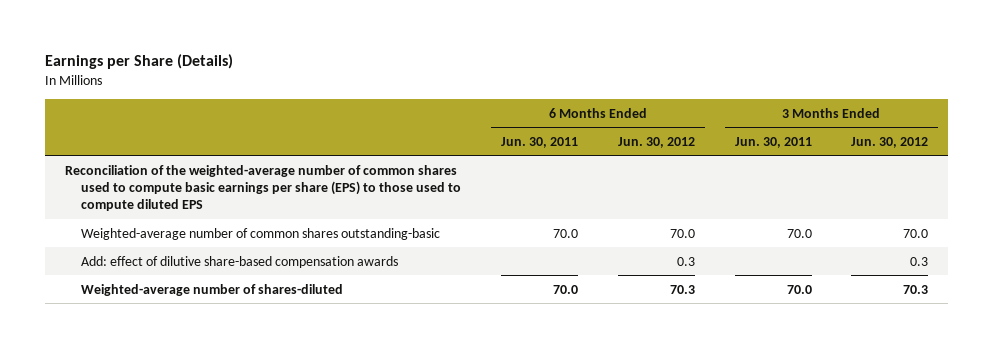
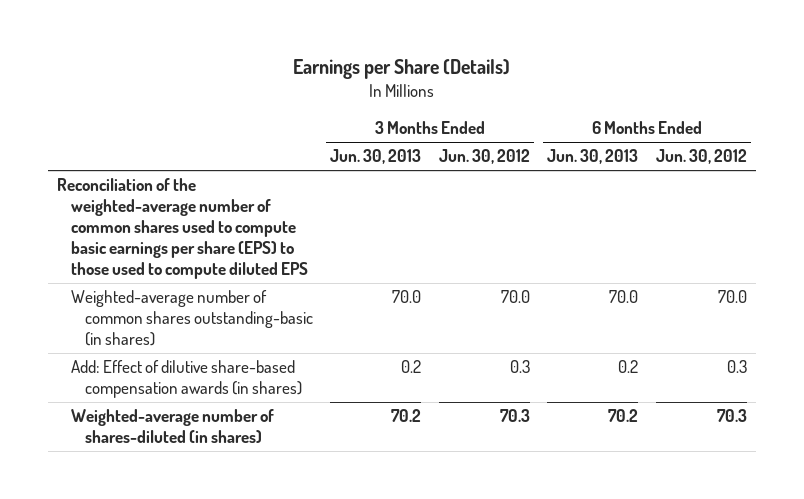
[501,136,579,148] Jun. 30, 2011 -> none
[734,136,812,148] Jun. 30, 2011 -> none
none -> [330,149,422,165] Jun. 30, 2013
none -> [547,149,639,165] Jun. 30, 2013
[81,227,441,240] Weighted-average number of common shares outstanding-basic -> [70,290,313,347] Weighted-average number of common shares outstanding-basic (in shares)
[81,255,399,268] Add: effect of dilutive share-based compensation awards -> [70,360,302,399] Add: Effect of dilutive share-based compensation awards (in shares)
[81,283,344,296] Weighted-average number of shares-diluted -> [70,409,274,444] Weighted-average number of shares-diluted (in shares)

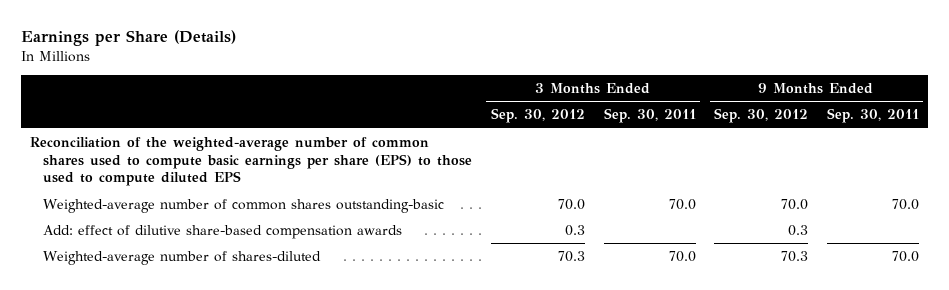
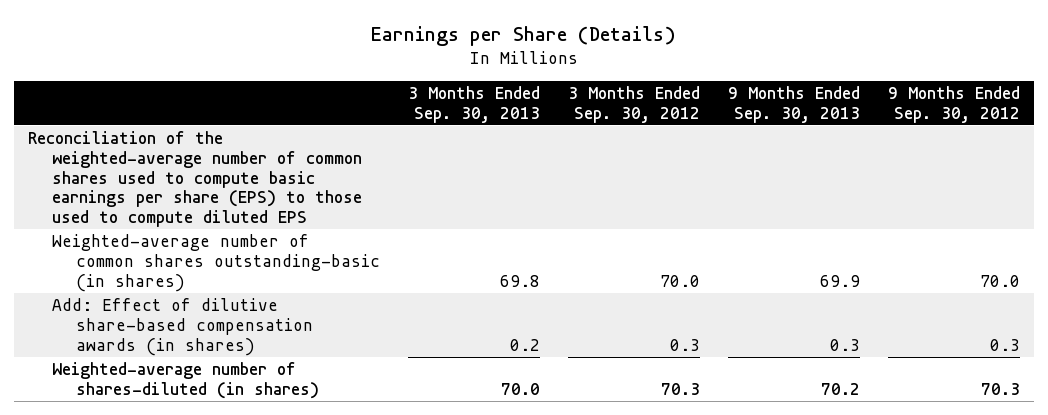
[603,108,696,124] Sep. 30, 2011 -> none
[826,108,919,124] Sep. 30, 2011 -> none
none -> [407,85,540,123] 3 Months Ended Sep. 30, 2013
none -> [727,85,860,123] 9 Months Ended Sep. 30, 2013
[43,198,445,213] Weighted-average number of common shares outstanding-basic -> [51,234,380,292] Weighted-average number of common shares outstanding-basic (in shares)
[43,224,403,239] Add: effect of dilutive share-based compensation awards -> [51,298,313,356] Add: Effect of dilutive share-based compensation awards (in shares)
[43,250,322,265] Weighted-average number of shares-diluted -> [51,362,319,399] Weighted-average number of shares-diluted (in shares)

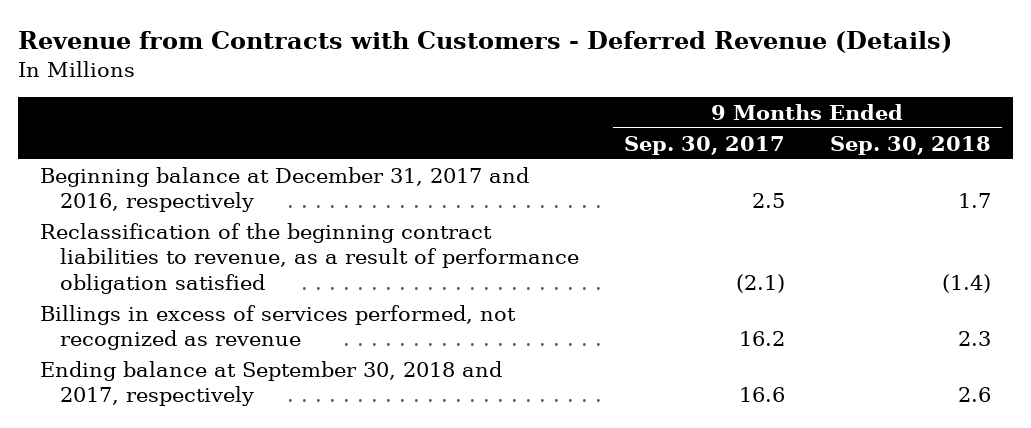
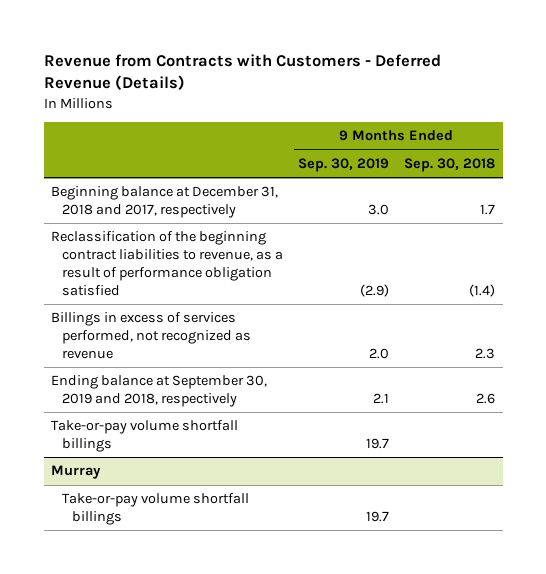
[623,135,785,155] Sep. 30, 2017 -> none
none -> [297,157,389,172] Sep. 30, 2019
[40,166,530,213] Beginning balance at December 31, 2017 and 2016, respectively -> [51,186,279,219] Beginning balance at December 31, 2018 and 2017, respectively
[40,360,503,407] Ending balance at September 30, 2018 and 2017, respectively -> [51,375,268,408] Ending balance at September 30, 2019 and 2018, respectively
none -> [51,420,239,453] Take-or-pay volume shortfall billings
none -> [51,465,102,480] Murray
none -> [61,493,249,526] Take-or-pay volume shortfall billings

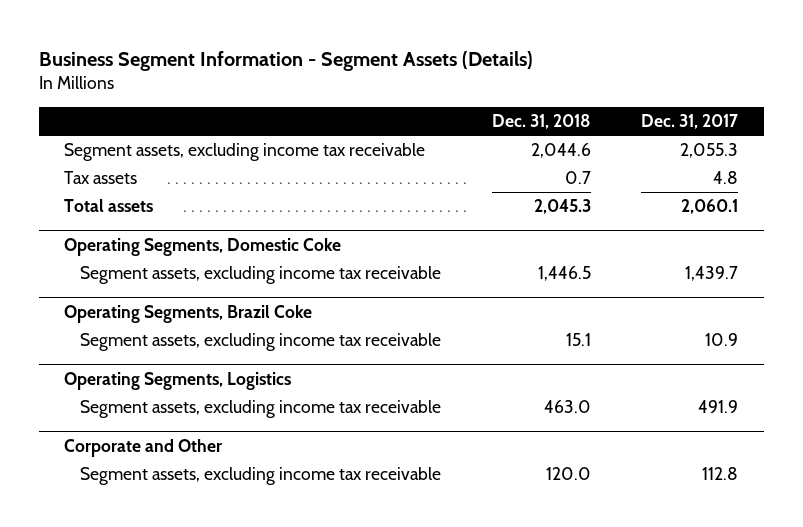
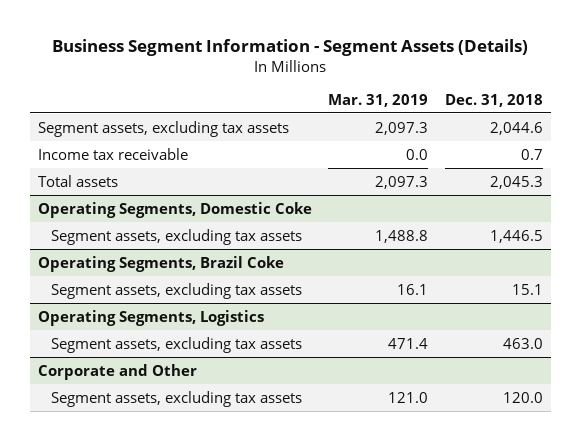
[641,114,739,130] Dec. 31, 2017 -> none
none -> [328,93,429,107] Mar. 31, 2019
[64,171,138,185] Tax assets -> none
[64,143,426,162] Segment assets, excluding income tax receivable -> [38,120,290,137] Segment assets, excluding tax assets
none -> [38,147,189,160] Income tax receivable
[80,266,442,285] Segment assets, excluding income tax receivable -> [50,228,302,245] Segment assets, excluding tax assets
[80,333,442,352] Segment assets, excluding income tax receivable -> [50,282,302,299] Segment assets, excluding tax assets
[80,400,442,419] Segment assets, excluding income tax receivable -> [50,336,302,353] Segment assets, excluding tax assets
[80,467,442,486] Segment assets, excluding income tax receivable -> [50,390,302,407] Segment assets, excluding tax assets

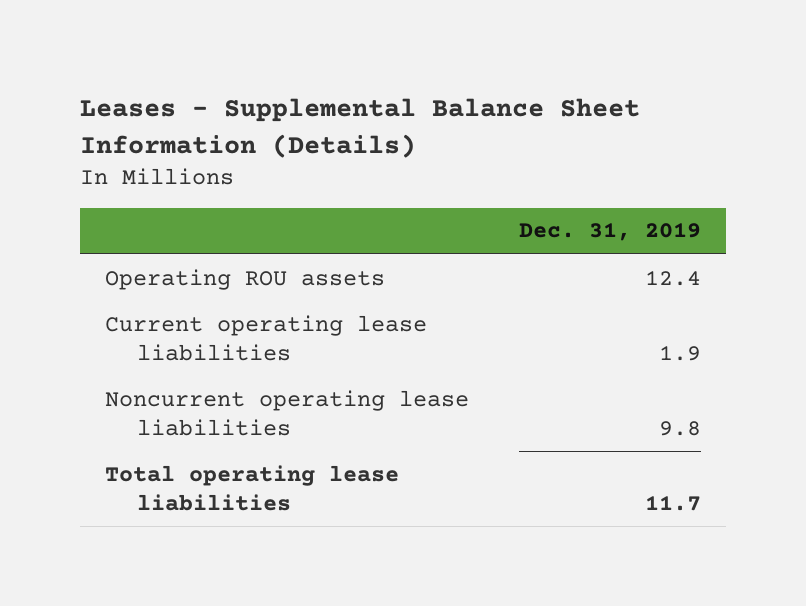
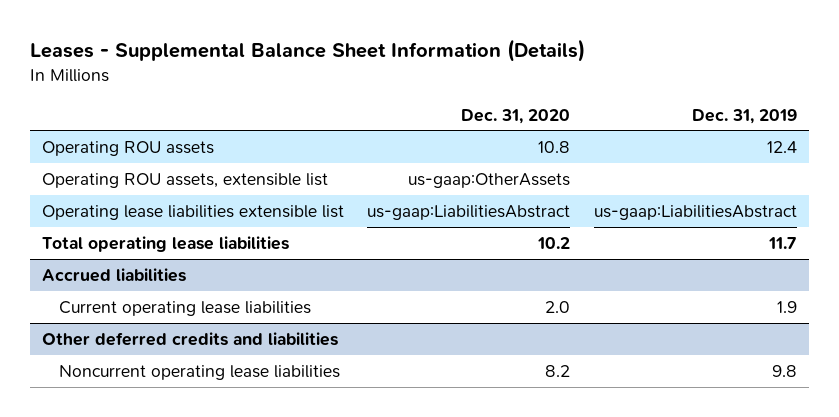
none -> [461,108,571,124] Dec. 31, 2020
none -> [41,172,328,188] Operating ROU assets, extensible list
none -> [41,204,344,220] Operating lease liabilities extensible list
[105,464,400,511] Total operating lease liabilities -> [41,235,289,252] Total operating lease liabilities
none -> [41,267,186,282] Accrued liabilities
none -> [41,331,338,346] Other deferred credits and liabilities

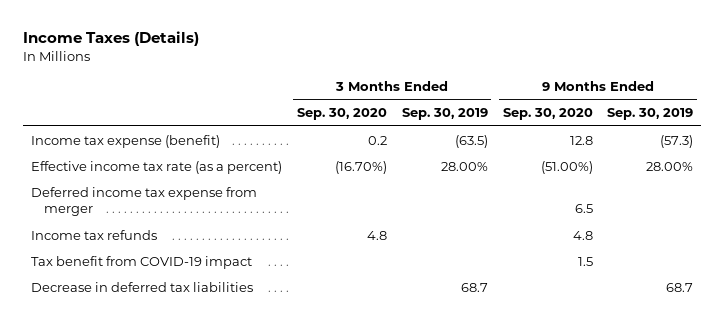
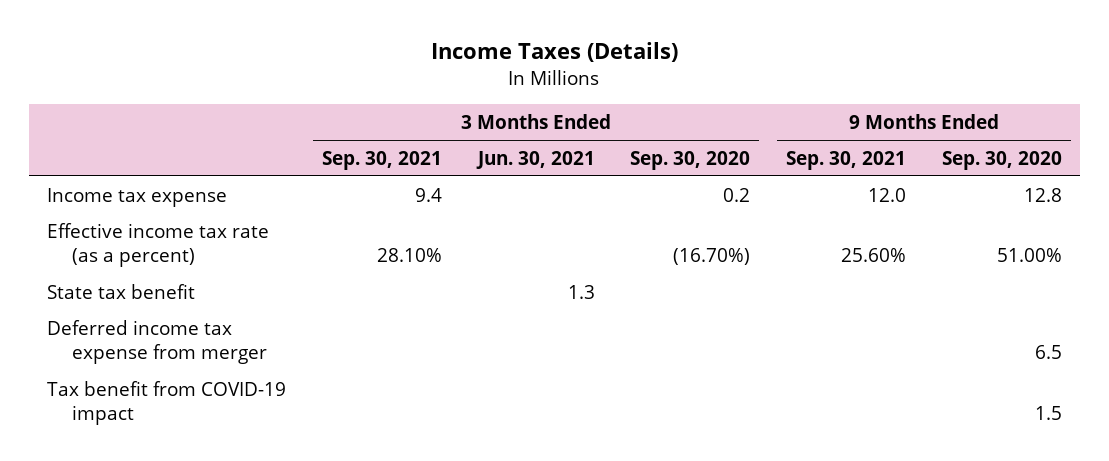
[401,108,488,121] Sep. 30, 2019 -> none
[607,108,694,121] Sep. 30, 2019 -> none
none -> [321,150,442,170] Sep. 30, 2021
none -> [475,150,595,169] Jun. 30, 2021
none -> [786,150,907,170] Sep. 30, 2021
[30,134,220,148] Income tax expense (benefit) -> [46,187,227,207] Income tax expense
[540,160,593,174] (51.00%) -> [996,248,1062,263] 51.00%
none -> [46,283,195,299] State tax benefit
[30,229,157,240] Income tax refunds -> none
[30,281,253,292] Decrease in deferred tax liabilities -> none

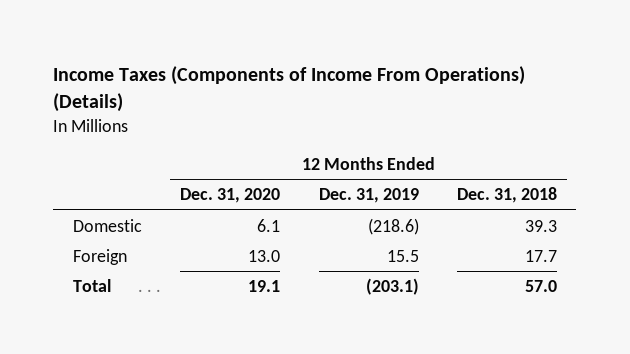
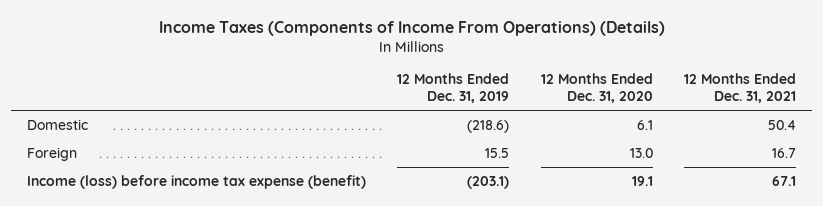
[456,187,557,204] Dec. 31, 2018 -> none
none -> [684,73,797,104] 12 Months Ended Dec. 31, 2021
[72,278,111,292] Total -> [27,174,367,189] Income (loss) before income tax expense (benefit)

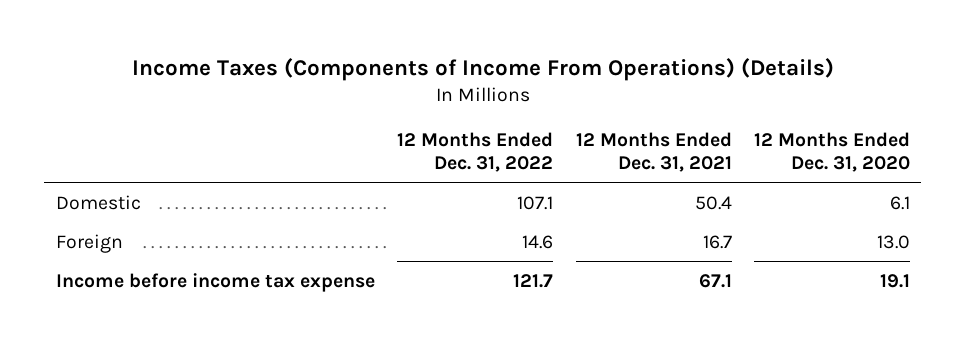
[397,73,510,104] 12 Months Ended Dec. 31, 2019 -> none
none -> [397,131,554,173] 12 Months Ended Dec. 31, 2022
[27,174,367,189] Income (loss) before income tax expense (benefit) -> [55,272,375,292] Income before income tax expense

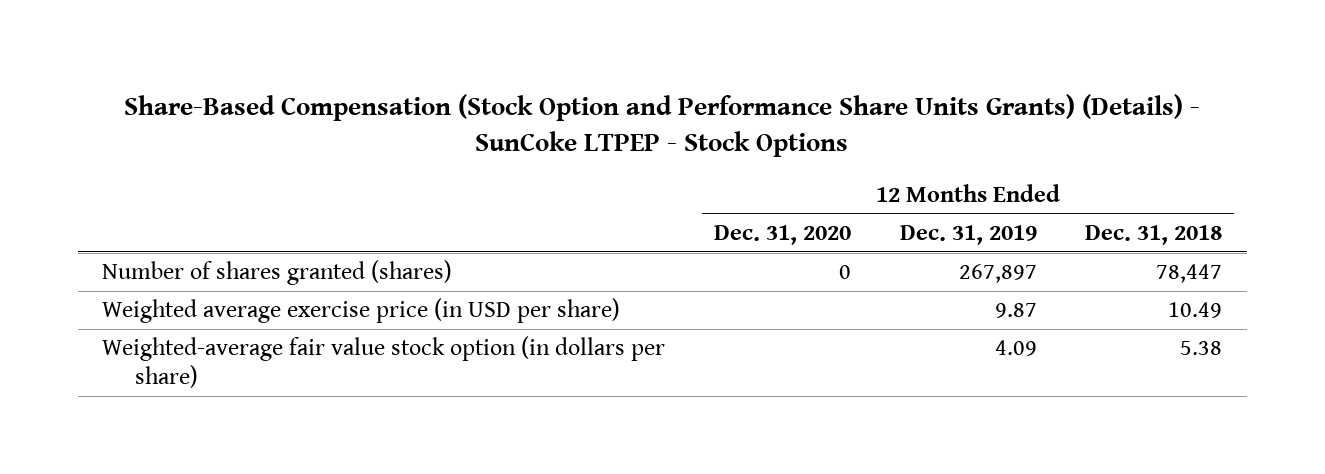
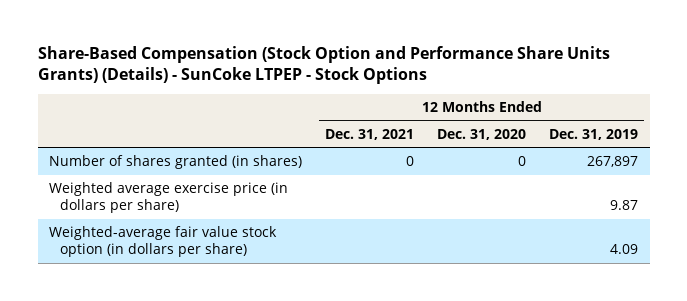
[1085,224,1223,245] Dec. 31, 2018 -> none
none -> [325,129,415,141] Dec. 31, 2021
[102,260,453,286] Number of shares granted (shares) -> [49,155,303,170] Number of shares granted (in shares)
[102,298,621,324] Weighted average exercise price (in USD per share) -> [49,182,289,214] Weighted average exercise price (in dollars per share)

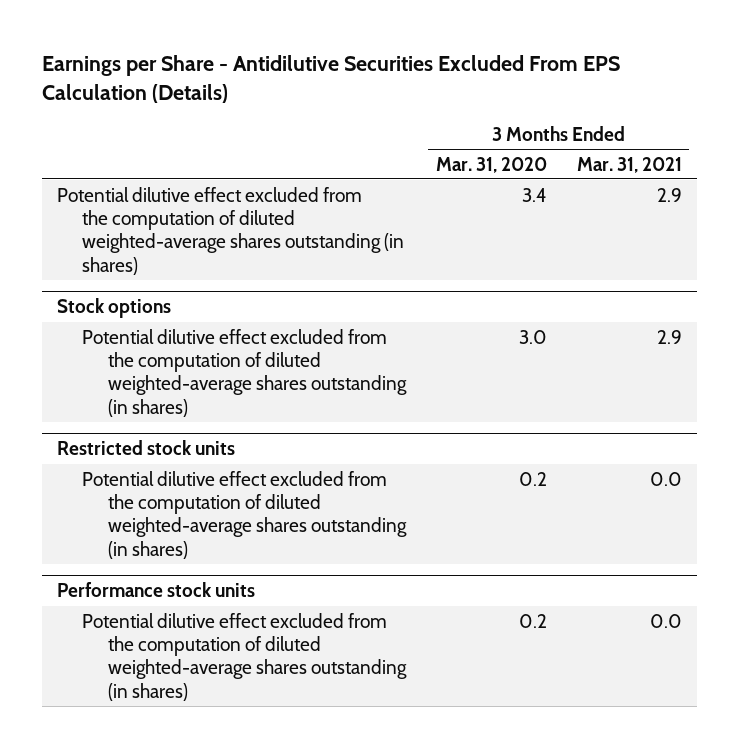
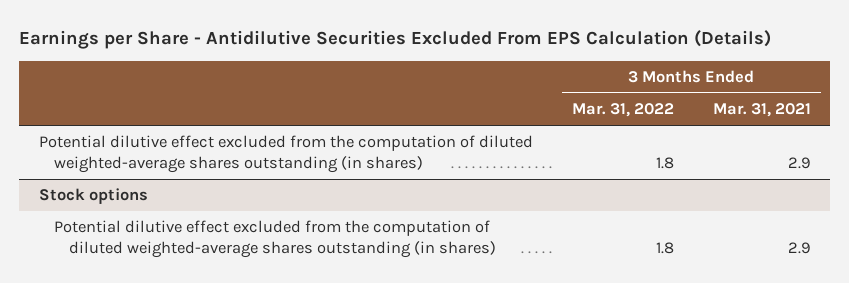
[435,156,547,173] Mar. 31, 2020 -> none
none -> [571,103,674,118] Mar. 31, 2022
[56,440,235,456] Restricted stock units -> none
[82,470,407,559] Potential dilutive effect excluded from the computation of diluted weighted-average shares outstanding (in shares) -> none
[56,582,255,598] Performance stock units -> none
[82,612,407,701] Potential dilutive effect excluded from the computation of diluted weighted-average shares outstanding (in shares) -> none

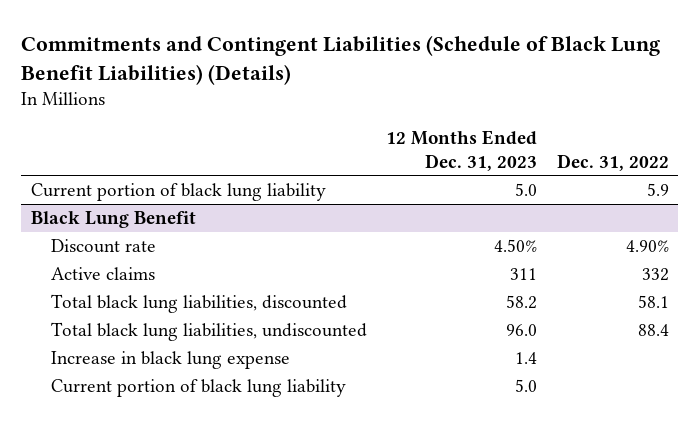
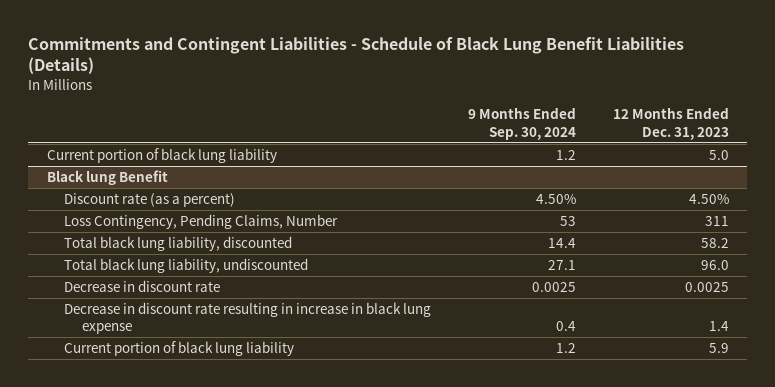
[21,34,661,85] Commitments and Contingent Liabilities (Schedule of Black Lung Benefit Liabilities) (Details) -> [28,36,685,75] Commitments and Contingent Liabilities - Schedule of Black Lung Benefit Liabilities (Details)
[556,153,669,171] Dec. 31, 2022 -> none
none -> [467,107,576,140] 9 Months Ended Sep. 30, 2024
[31,211,197,229] Black Lung Benefit -> [46,170,168,186] Black lung Benefit
[51,239,157,254] Discount rate -> [64,193,236,208] Discount rate (as a percent)
[51,267,156,281] Active claims -> [64,214,339,230] Loss Contingency, Pending Claims, Number
[51,294,348,314] Total black lung liabilities, discounted -> [64,236,293,252] Total black lung liability, discounted
[51,322,368,342] Total black lung liabilities, undiscounted -> [64,258,309,274] Total black lung liability, undiscounted
none -> [64,280,221,293] Decrease in discount rate
[51,351,291,370] Increase in black lung expense -> [64,302,432,335] Decrease in discount rate resulting in increase in black lung expense
[515,379,538,393] 5.0 -> [708,343,729,354] 5.9

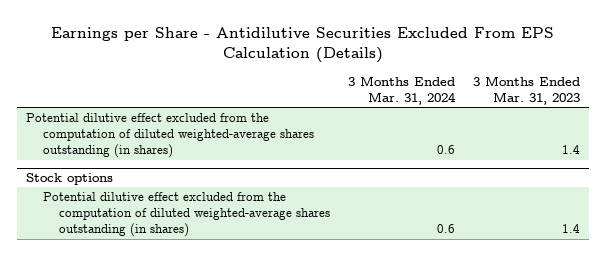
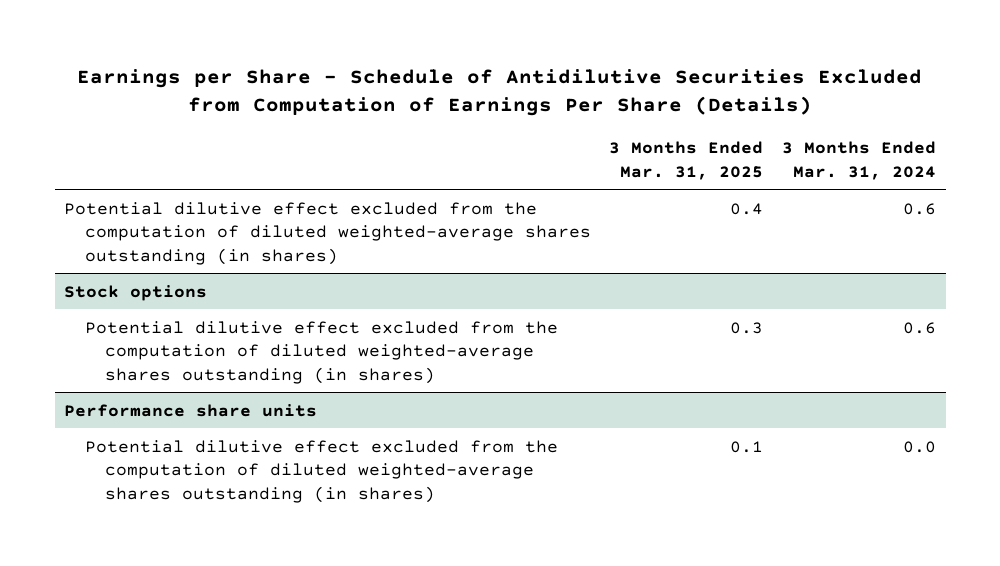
[51,26,555,64] Earnings per Share - Antidilutive Securities Excluded From EPS Calculation (Details) -> [77,69,923,117] Earnings per Share - Schedule of Antidilutive Securities Excluded from Computation of Earnings Per Share (Details)
[473,75,581,105] 3 Months Ended Mar. 31, 2023 -> none
none -> [609,141,764,180] 3 Months Ended Mar. 31, 2025
none -> [64,403,318,417] Performance share units
none -> [84,439,558,503] Potential dilutive effect excluded from the computation of diluted weighted-average shares outstanding (in shares)

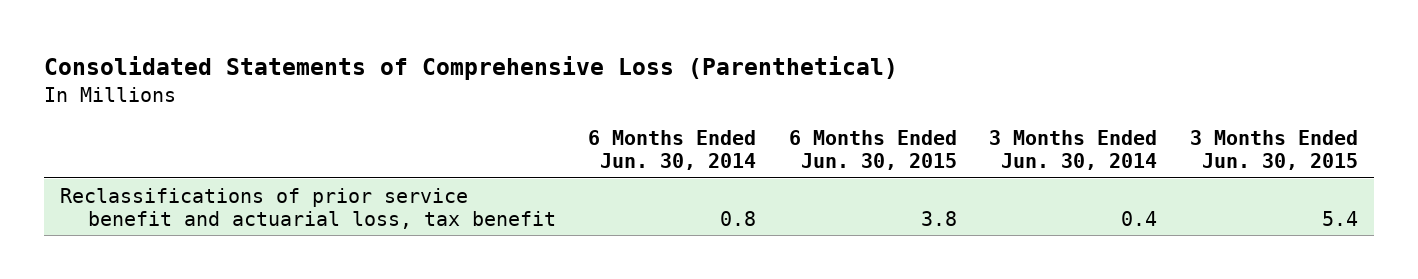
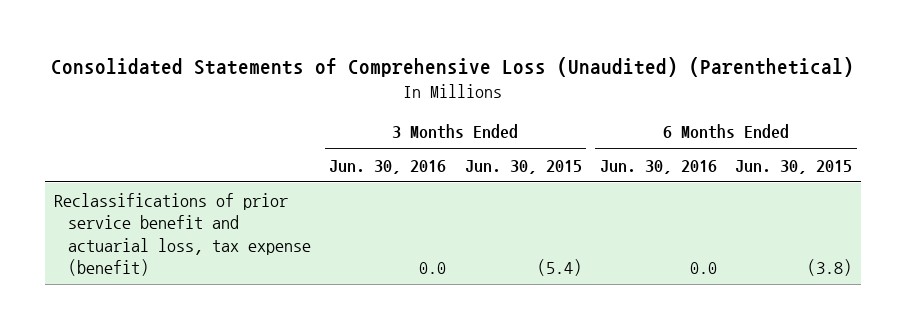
[44,55,899,80] Consolidated Statements of Comprehensive Loss (Parenthetical) -> [51,56,855,77] Consolidated Statements of Comprehensive Loss (Unaudited) (Parenthetical)
[588,130,757,171] 6 Months Ended Jun. 30, 2014 -> none
[989,130,1158,171] 3 Months Ended Jun. 30, 2014 -> none
none -> [329,159,447,174] Jun. 30, 2016
none -> [599,159,717,174] Jun. 30, 2016
[60,187,556,229] Reclassifications of prior service benefit and actuarial loss, tax benefit -> [54,192,312,277] Reclassifications of prior service benefit and actuarial loss, tax expense (benefit)
[920,210,957,226] 3.8 -> [807,259,853,277] (3.8)
[1321,210,1358,226] 5.4 -> [536,259,582,277] (5.4)

